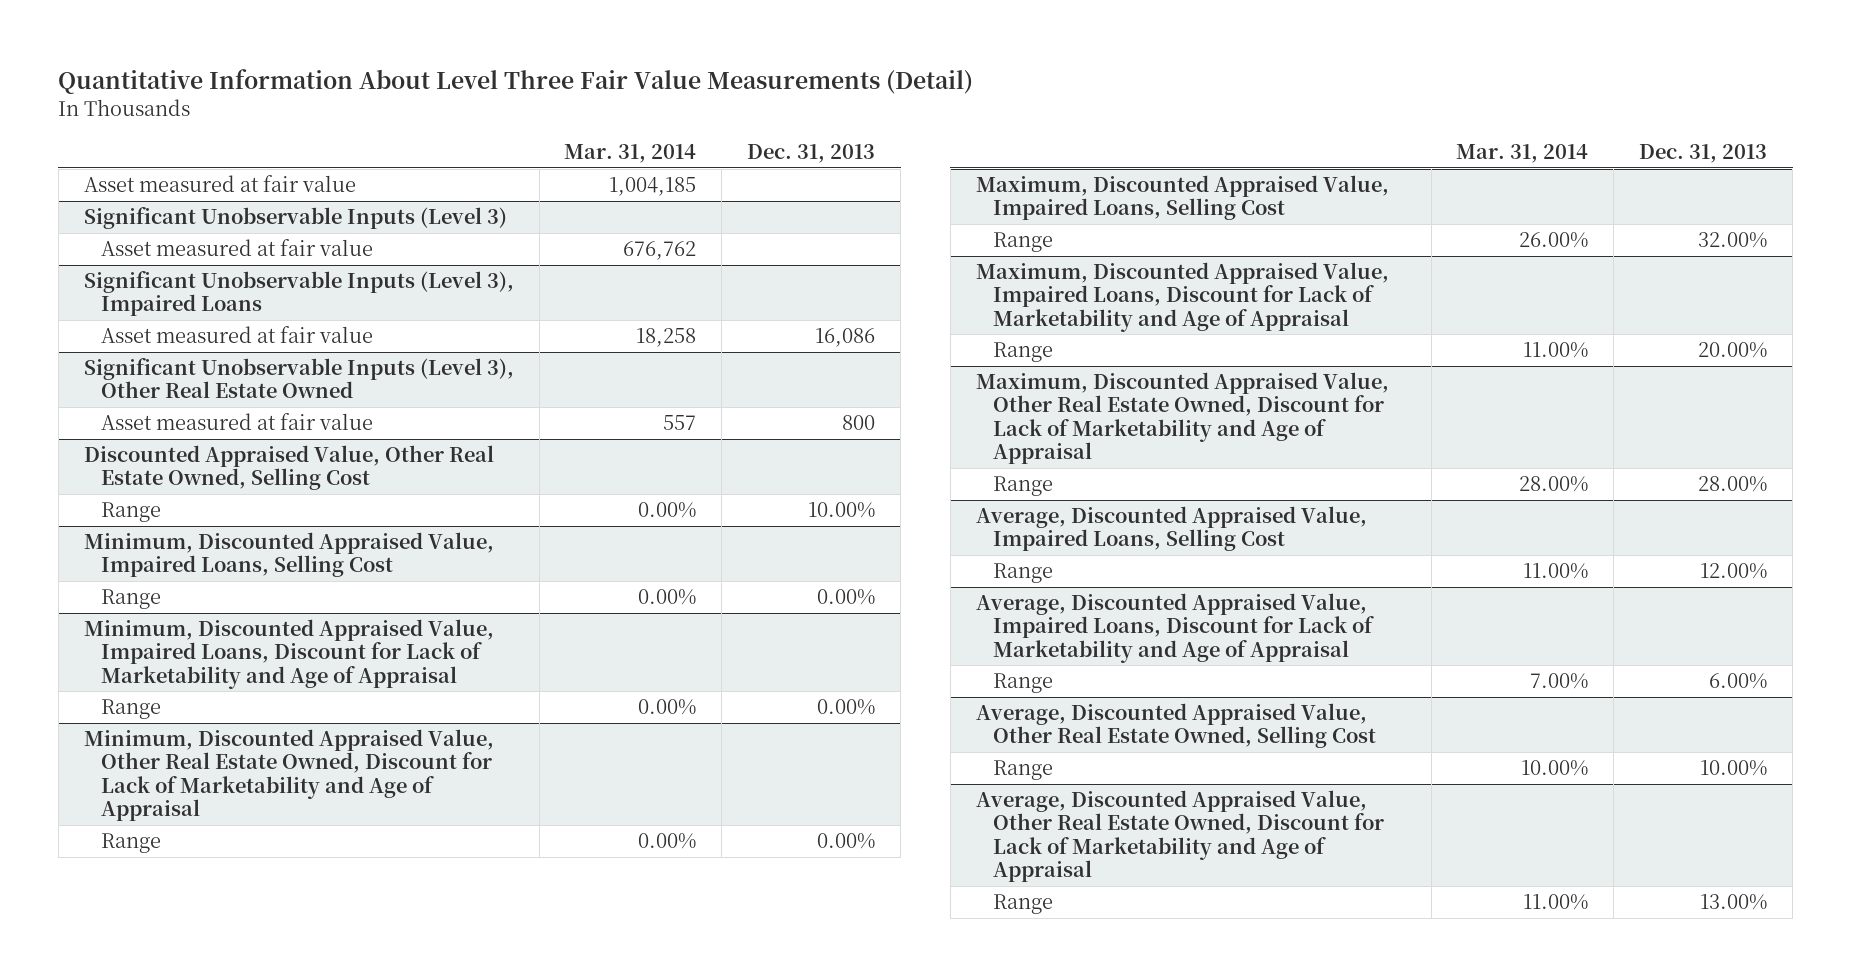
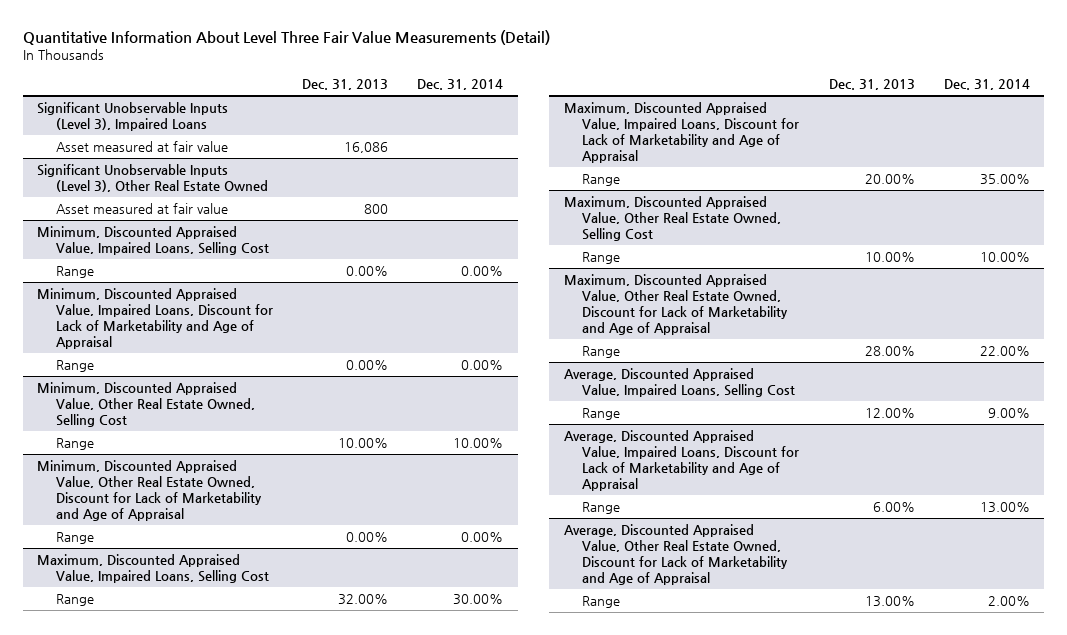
[564,144,697,164] Mar. 31, 2014 -> none
none -> [417,78,504,90] Dec. 31, 2014
[83,175,356,193] Asset measured at fair value -> none
[83,207,507,230] Significant Unobservable Inputs (Level 3) -> none
[100,239,373,257] Asset measured at fair value -> none
[83,445,494,491] Discounted Appraised Value, Other Real Estate Owned, Selling Cost -> none
[100,502,161,523] Range -> none
none -> [37,381,255,427] Minimum, Discounted Appraised Value, Other Real Estate Owned, Selling Cost
none -> [55,437,94,450] Range
none -> [563,195,782,241] Maximum, Discounted Appraised Value, Other Real Estate Owned, Selling Cost
none -> [582,251,621,264] Range
[975,703,1376,749] Average, Discounted Appraised Value, Other Real Estate Owned, Selling Cost -> none
[992,760,1053,781] Range -> none

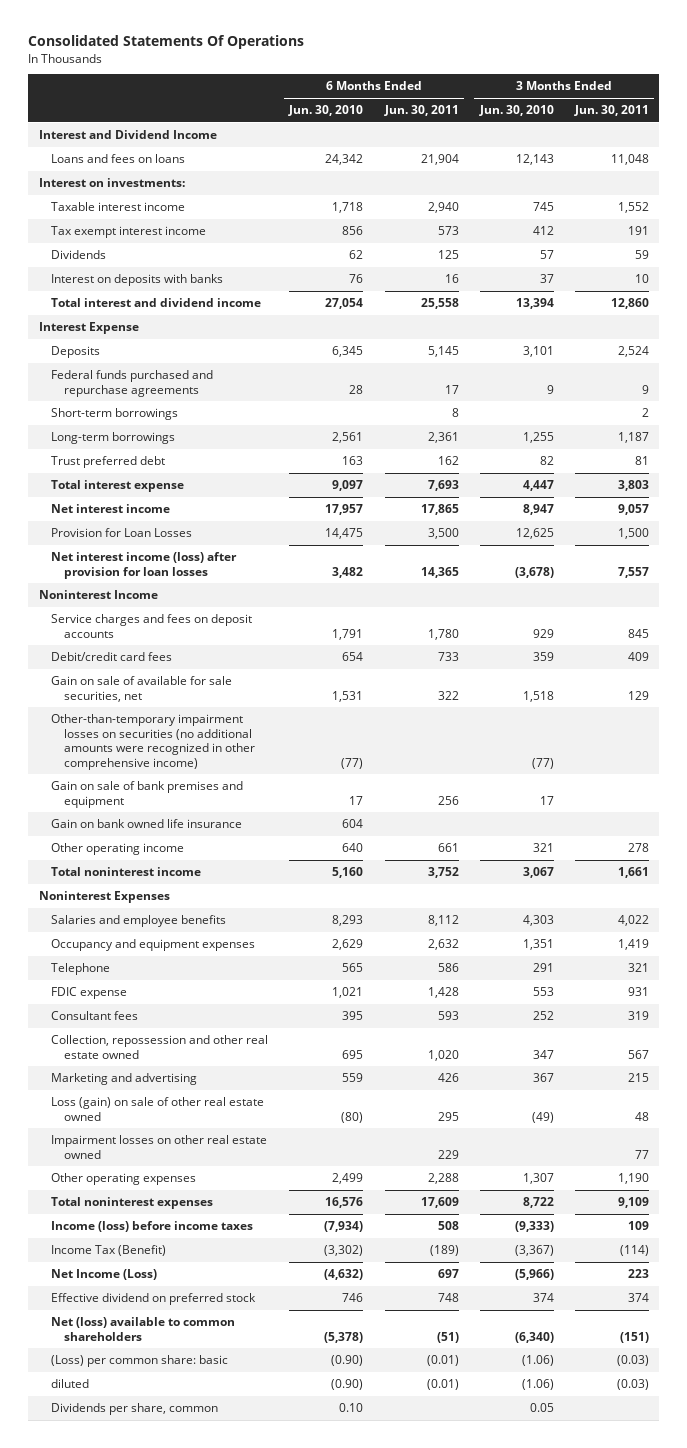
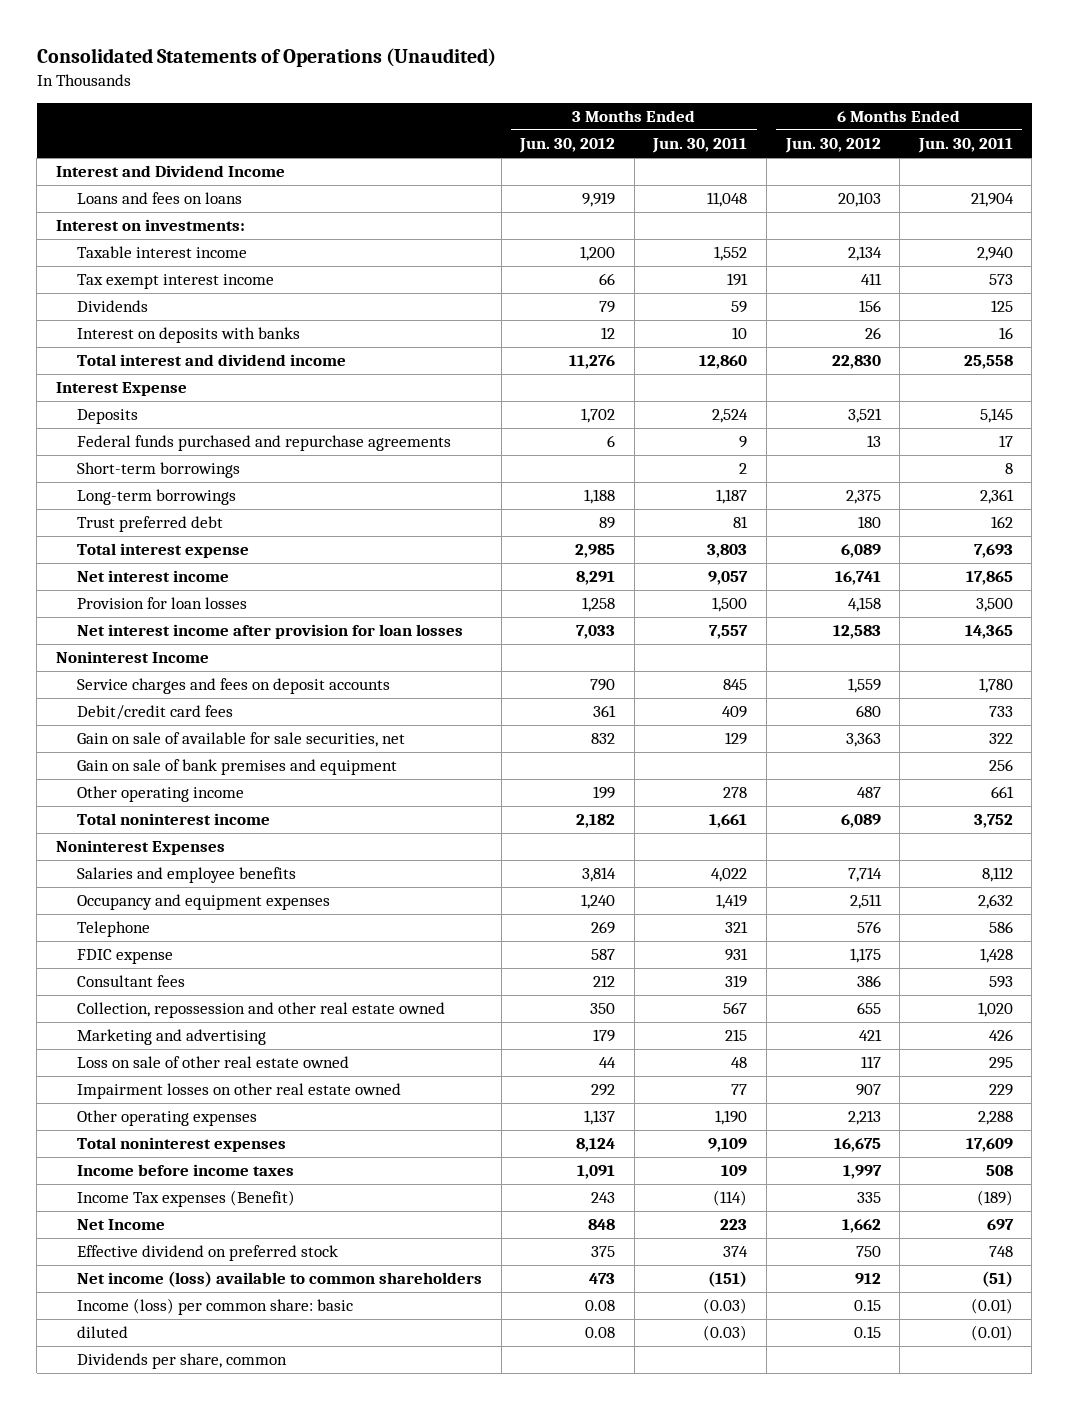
[27,35,304,50] Consolidated Statements Of Operations -> [36,48,496,68] Consolidated Statements of Operations (Unaudited)
[288,105,364,117] Jun. 30, 2010 -> none
[478,105,554,117] Jun. 30, 2010 -> none
none -> [519,138,616,154] Jun. 30, 2012
none -> [784,138,881,154] Jun. 30, 2012
[51,528,193,538] Provision for Loan Losses -> [77,597,248,610] Provision for loan losses
[51,552,238,579] Net interest income (loss) after provision for loan losses -> [77,624,464,640] Net interest income after provision for loan losses
[51,714,256,770] Other-than-temporary impairment losses on securities (no additional amounts were recognized in other comprehensive income) -> none
[51,819,243,829] Gain on bank owned life insurance -> none
[51,1097,265,1121] Loss (gain) on sale of other real estate owned -> [77,1056,350,1069] Loss on sale of other real estate owned
[51,1221,254,1233] Income (loss) before income taxes -> [77,1164,295,1177] Income before income taxes
[51,1245,167,1257] Income Tax (Benefit) -> [77,1190,296,1208] Income Tax expenses (Benefit)
[51,1269,158,1281] Net Income (Loss) -> [77,1219,166,1231] Net Income
[51,1317,236,1341] Net (loss) available to common shareholders -> [77,1271,483,1288] Net income (loss) available to common shareholders
[51,1355,229,1368] (Loss) per common share: basic -> [77,1298,354,1316] Income (loss) per common share: basic

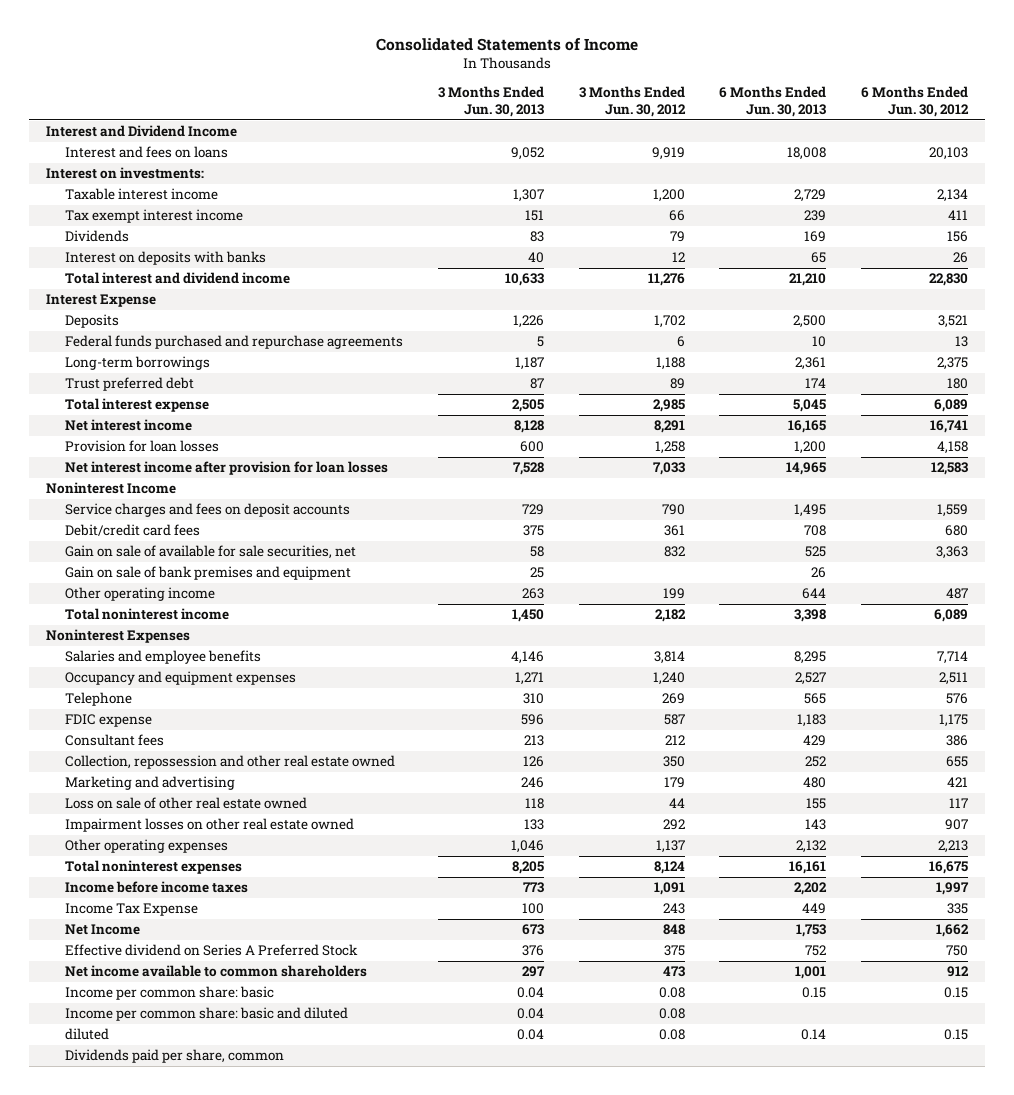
[36,48,496,68] Consolidated Statements of Operations (Unaudited) -> [376,37,639,51] Consolidated Statements of Income
[652,138,748,154] Jun. 30, 2011 -> none
[917,138,1013,154] Jun. 30, 2011 -> none
none -> [438,85,545,118] 3 Months Ended Jun. 30, 2013
none -> [719,85,827,118] 6 Months Ended Jun. 30, 2013
[77,192,243,205] Loans and fees on loans -> [65,146,229,159] Interest and fees on loans
[77,462,241,479] Short-term borrowings -> none
[77,1190,296,1208] Income Tax expenses (Benefit) -> [65,903,199,917] Income Tax Expense
[77,1245,339,1262] Effective dividend on preferred stock -> [65,944,359,957] Effective dividend on Series A Preferred Stock
[77,1271,483,1288] Net income (loss) available to common shareholders -> [65,965,368,978] Net income available to common shareholders
[77,1298,354,1316] Income (loss) per common share: basic -> [65,986,275,1001] Income per common share: basic
none -> [65,1007,349,1022] Income per common share: basic and diluted
[77,1353,288,1370] Dividends per share, common -> [65,1049,285,1064] Dividends paid per share, common

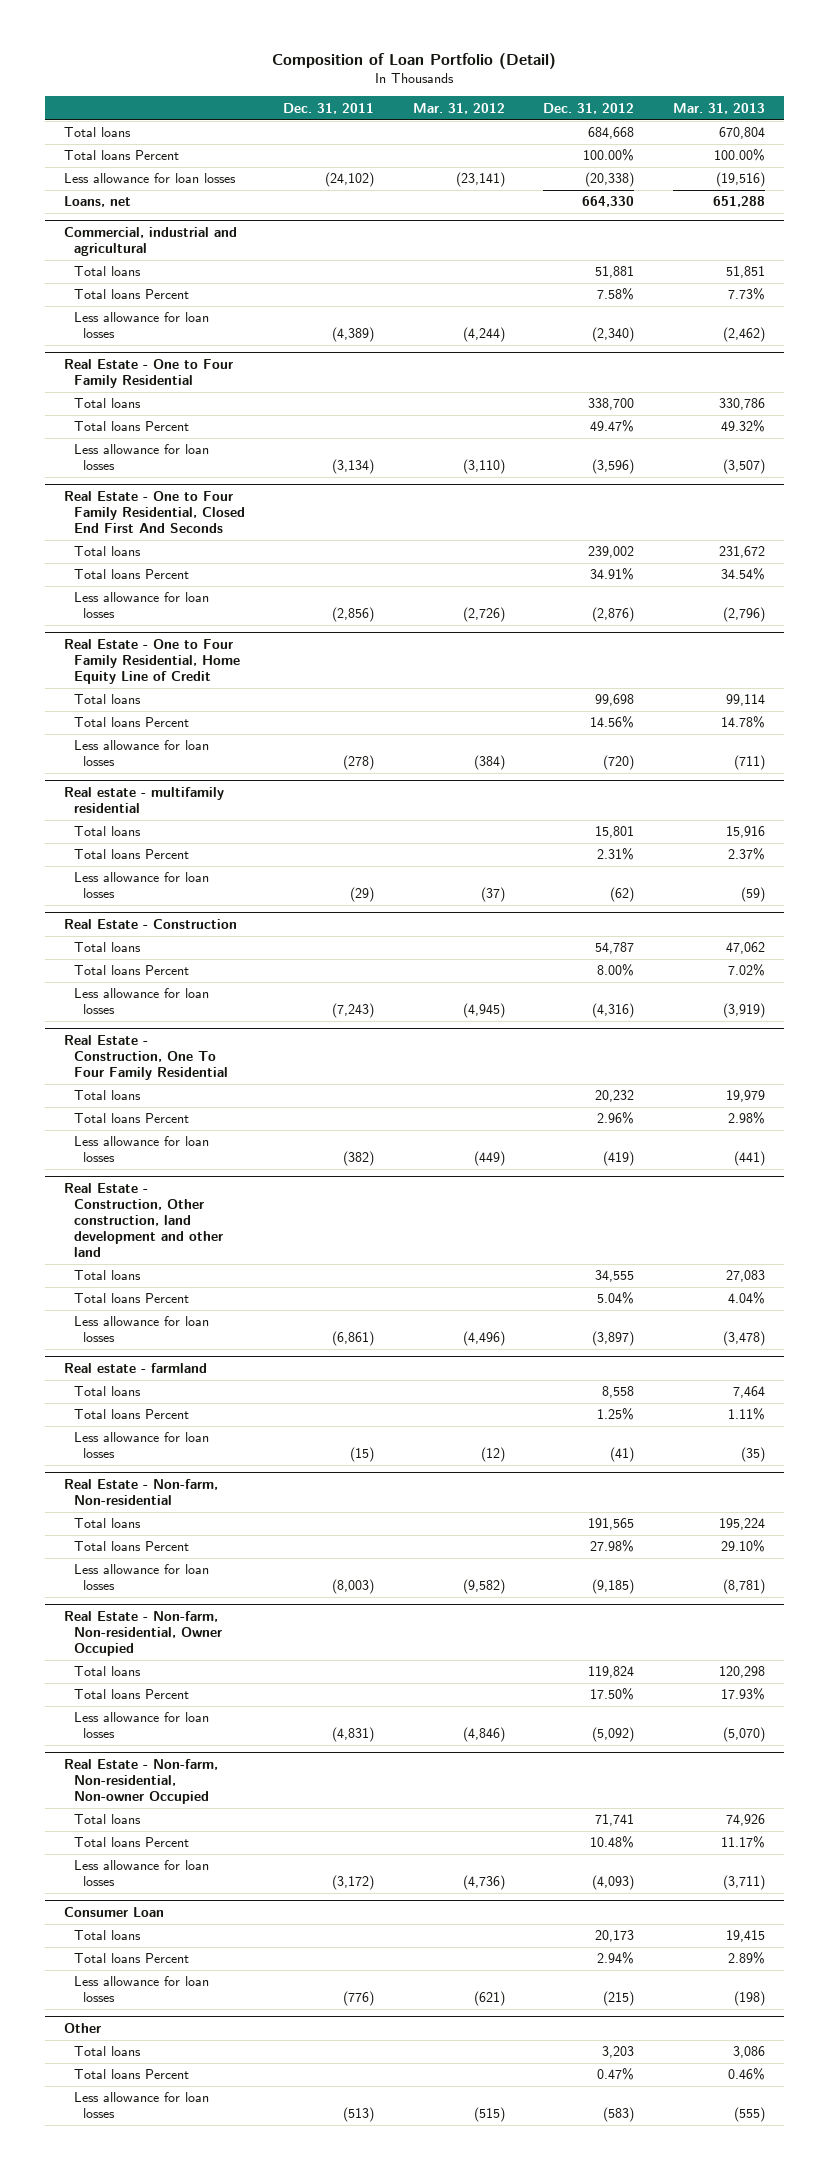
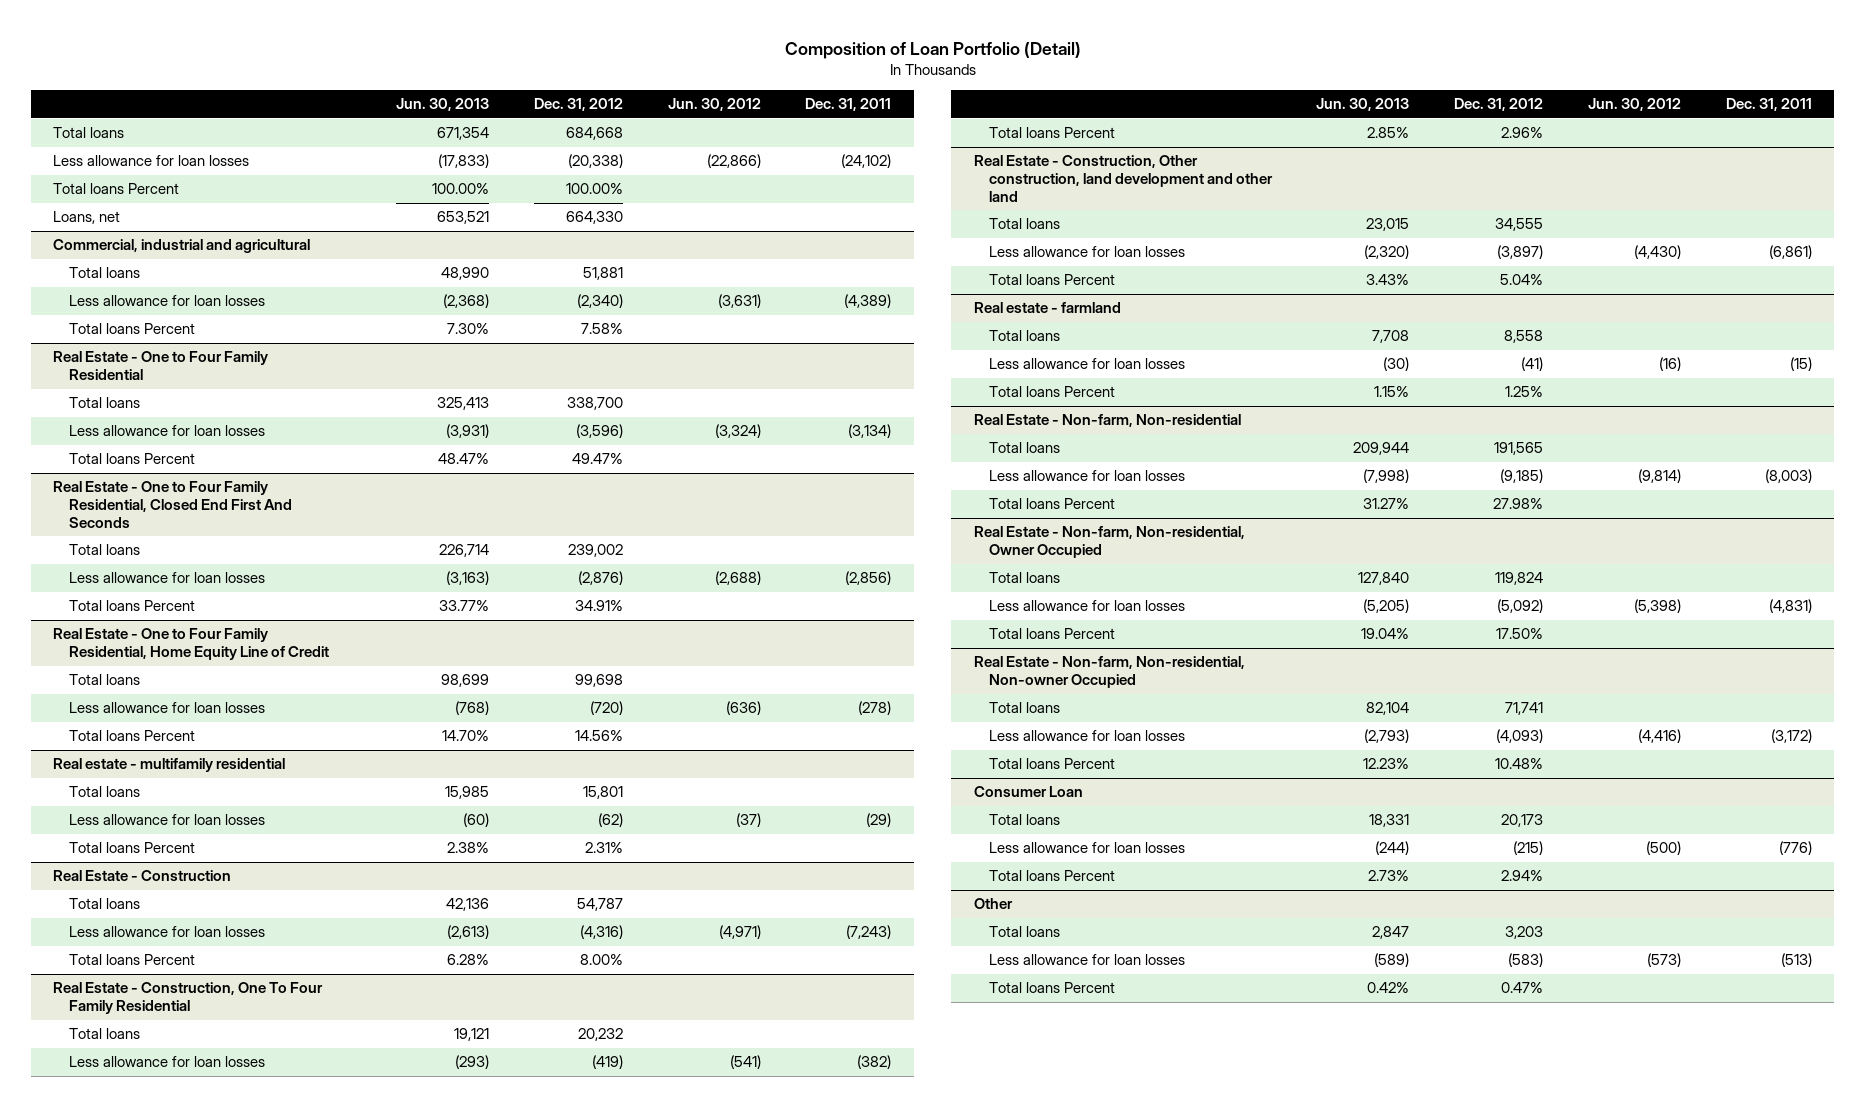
[412,102,505,114] Mar. 31, 2012 -> none
[673,102,766,114] Mar. 31, 2013 -> none
none -> [396,98,490,112] Jun. 30, 2013
none -> [667,98,761,112] Jun. 30, 2012
[63,150,179,161] Total loans Percent -> [53,183,180,195] Total loans Percent
[73,289,189,300] Total loans Percent -> [68,323,195,335] Total loans Percent
[73,421,189,432] Total loans Percent -> [68,453,195,465] Total loans Percent
[73,569,189,580] Total loans Percent -> [68,600,195,612] Total loans Percent
[73,717,189,728] Total loans Percent -> [68,730,195,742] Total loans Percent
[73,849,189,860] Total loans Percent -> [68,842,195,854] Total loans Percent
[73,965,189,976] Total loans Percent -> [68,954,195,966] Total loans Percent
[73,1113,189,1124] Total loans Percent -> [988,127,1115,139] Total loans Percent
[73,1293,189,1304] Total loans Percent -> [988,274,1115,286] Total loans Percent
[73,1409,189,1420] Total loans Percent -> [988,386,1115,398] Total loans Percent
[73,1541,189,1552] Total loans Percent -> [988,498,1115,510] Total loans Percent
[73,1689,189,1700] Total loans Percent -> [988,628,1115,640] Total loans Percent
[73,1837,189,1848] Total loans Percent -> [988,758,1115,770] Total loans Percent
[73,1953,189,1964] Total loans Percent -> [988,870,1115,882] Total loans Percent
[73,2069,189,2080] Total loans Percent -> [988,982,1115,994] Total loans Percent

